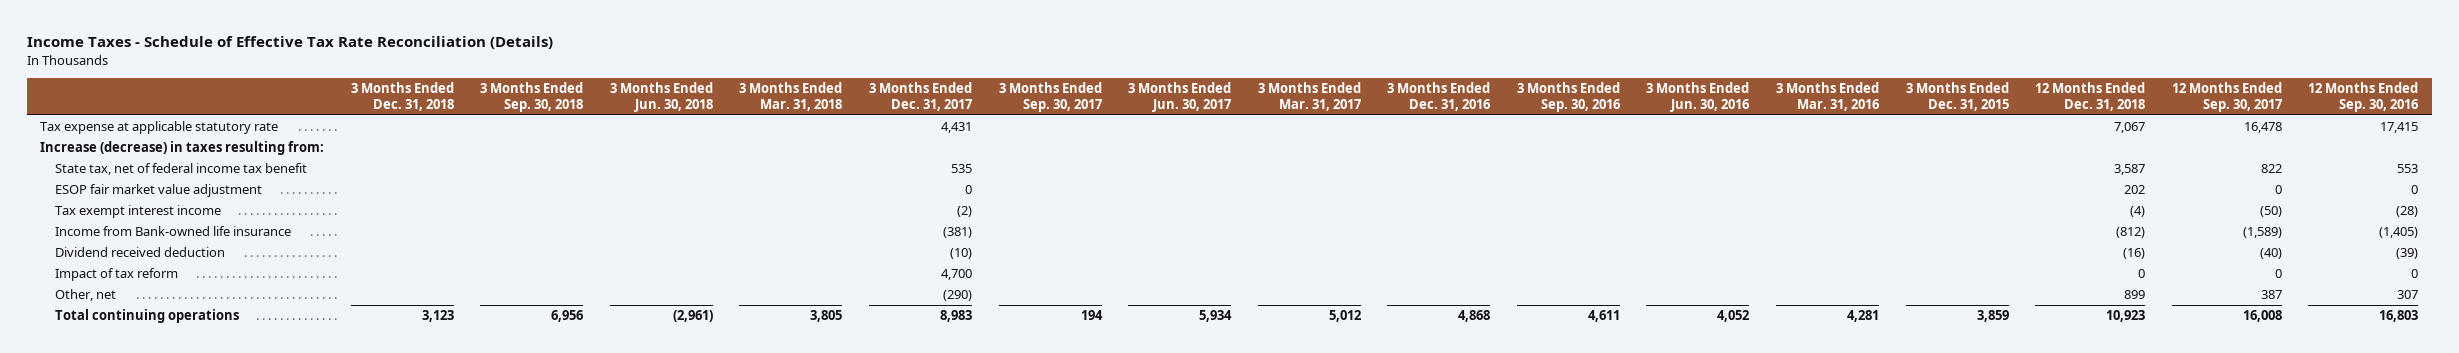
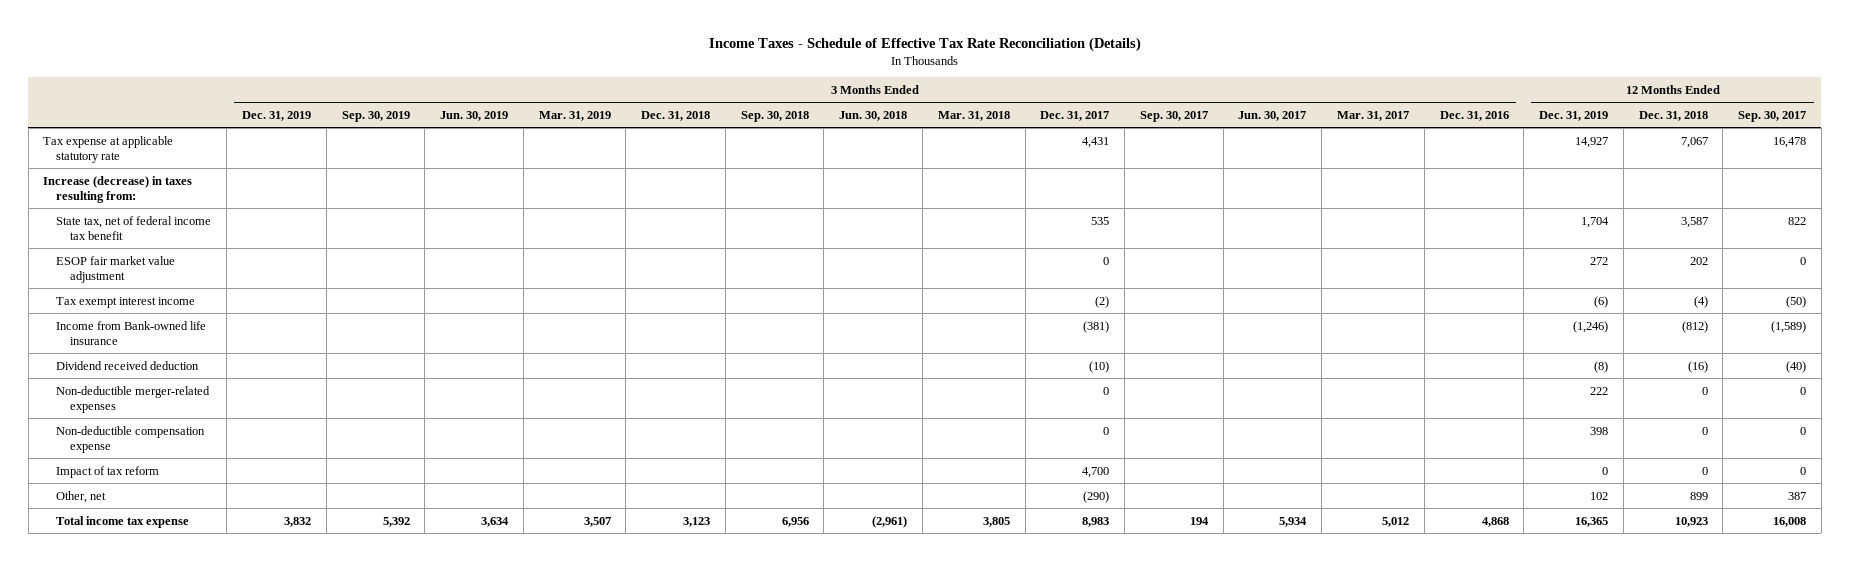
[1516,81,1620,113] 3 Months Ended Sep. 30, 2016 -> none
[1646,81,1750,113] 3 Months Ended Jun. 30, 2016 -> none
[1776,81,1880,112] 3 Months Ended Mar. 31, 2016 -> none
[1905,81,2009,112] 3 Months Ended Dec. 31, 2015 -> none
[2308,81,2419,113] 12 Months Ended Sep. 30, 2016 -> none
none -> [241,110,311,121] Dec. 31, 2019
none -> [341,110,410,122] Sep. 30, 2019
none -> [440,110,509,121] Jun. 30, 2019
none -> [538,110,611,121] Mar. 31, 2019
none -> [1539,110,1609,121] Dec. 31, 2019
none -> [56,385,211,414] Non-deductible merger-related expenses
none -> [56,425,206,454] Non-deductible compensation expense
[55,308,240,323] Total continuing operations -> [56,515,190,528] Total income tax expense

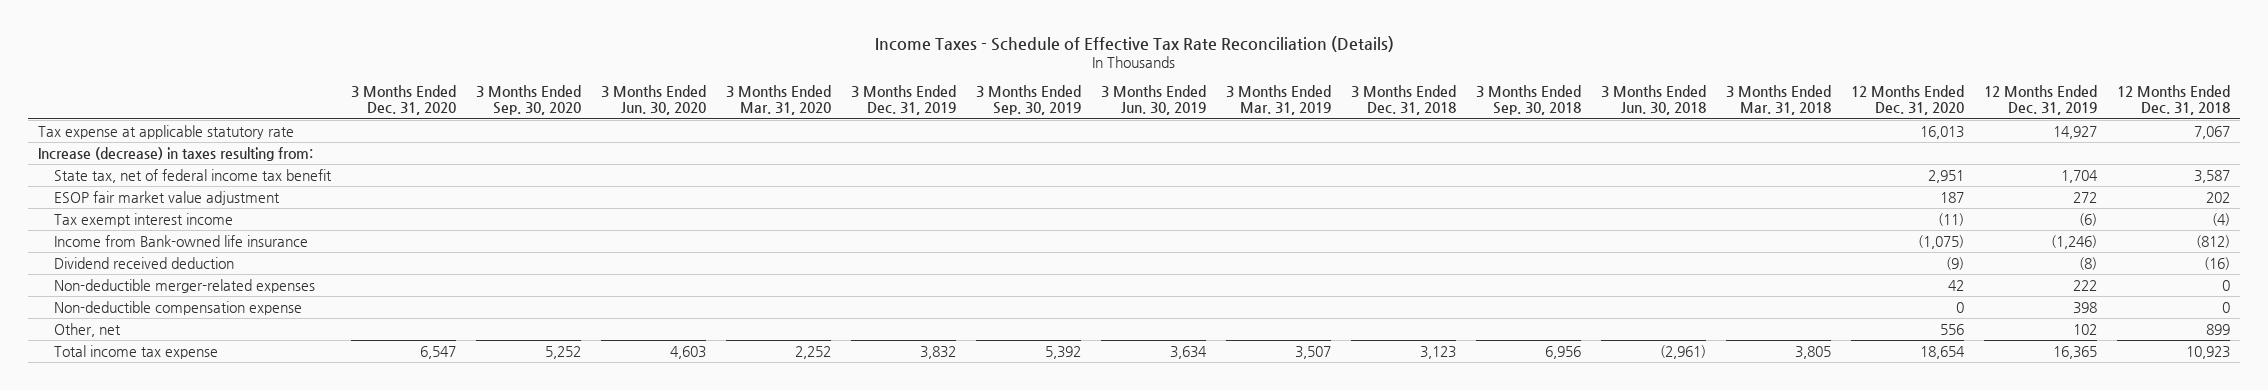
[1040,110,1110,121] Dec. 31, 2017 -> none
[1139,110,1208,122] Sep. 30, 2017 -> none
[1238,110,1307,121] Jun. 30, 2017 -> none
[1336,110,1409,121] Mar. 31, 2017 -> none
[1439,110,1509,121] Dec. 31, 2016 -> none
[1738,110,1807,122] Sep. 30, 2017 -> none
none -> [350,85,456,116] 3 Months Ended Dec. 31, 2020
none -> [475,85,581,116] 3 Months Ended Sep. 30, 2020
none -> [600,85,706,116] 3 Months Ended Jun. 30, 2020
none -> [725,85,831,116] 3 Months Ended Mar. 31, 2020
none -> [1850,85,1964,116] 12 Months Ended Dec. 31, 2020
[56,465,160,478] Impact of tax reform -> none

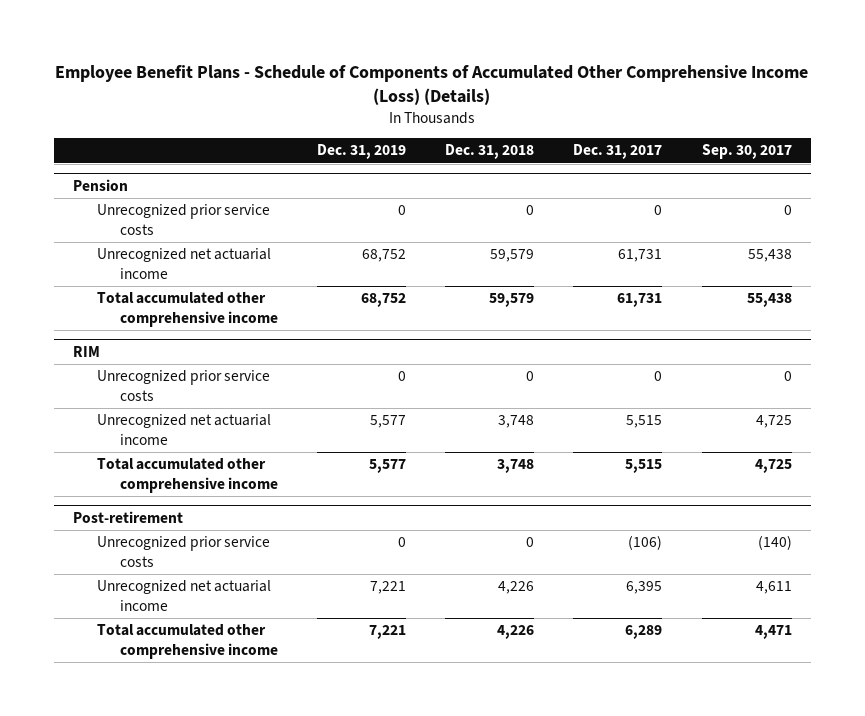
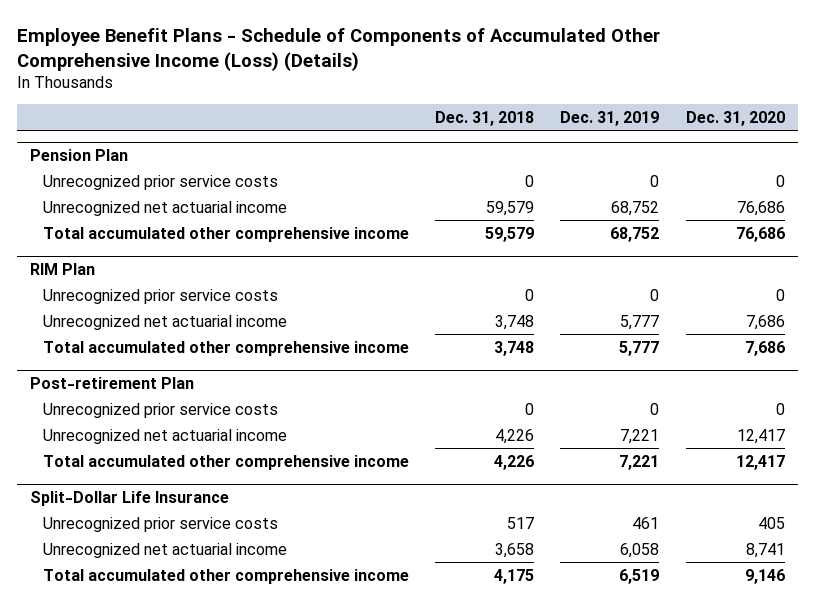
[573,144,663,160] Dec. 31, 2017 -> none
[701,144,792,160] Sep. 30, 2017 -> none
none -> [685,111,785,127] Dec. 31, 2020
[73,179,129,192] Pension -> [30,148,129,161] Pension Plan
[73,346,101,358] RIM -> [30,262,96,275] RIM Plan
[370,415,407,429] 5,577 -> [620,314,660,330] 5,777
[369,459,407,474] 5,577 -> [619,340,660,356] 5,777
[73,511,184,524] Post-retirement -> [30,376,195,389] Post-retirement Plan
none -> [30,490,230,506] Split-Dollar Life Insurance
none -> [43,516,279,532] Unrecognized prior service costs
none -> [43,542,288,558] Unrecognized net actuarial income
none -> [43,568,410,584] Total accumulated other comprehensive income

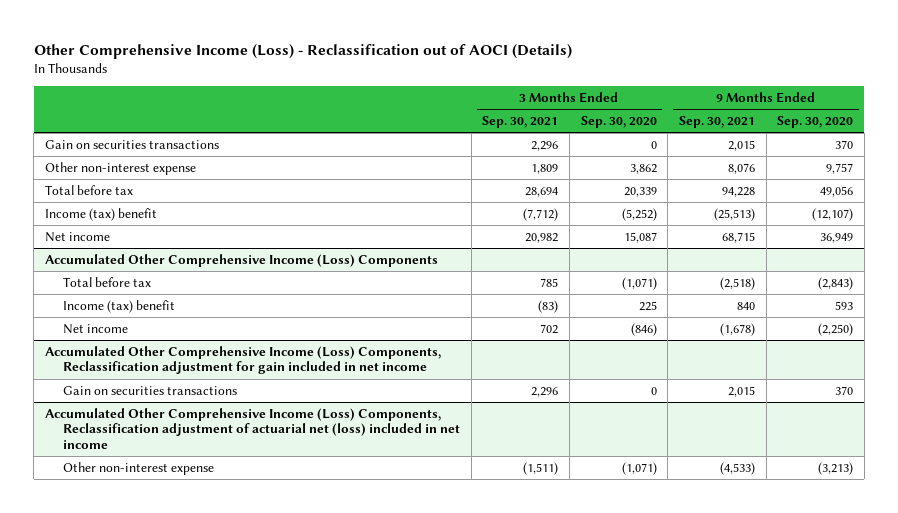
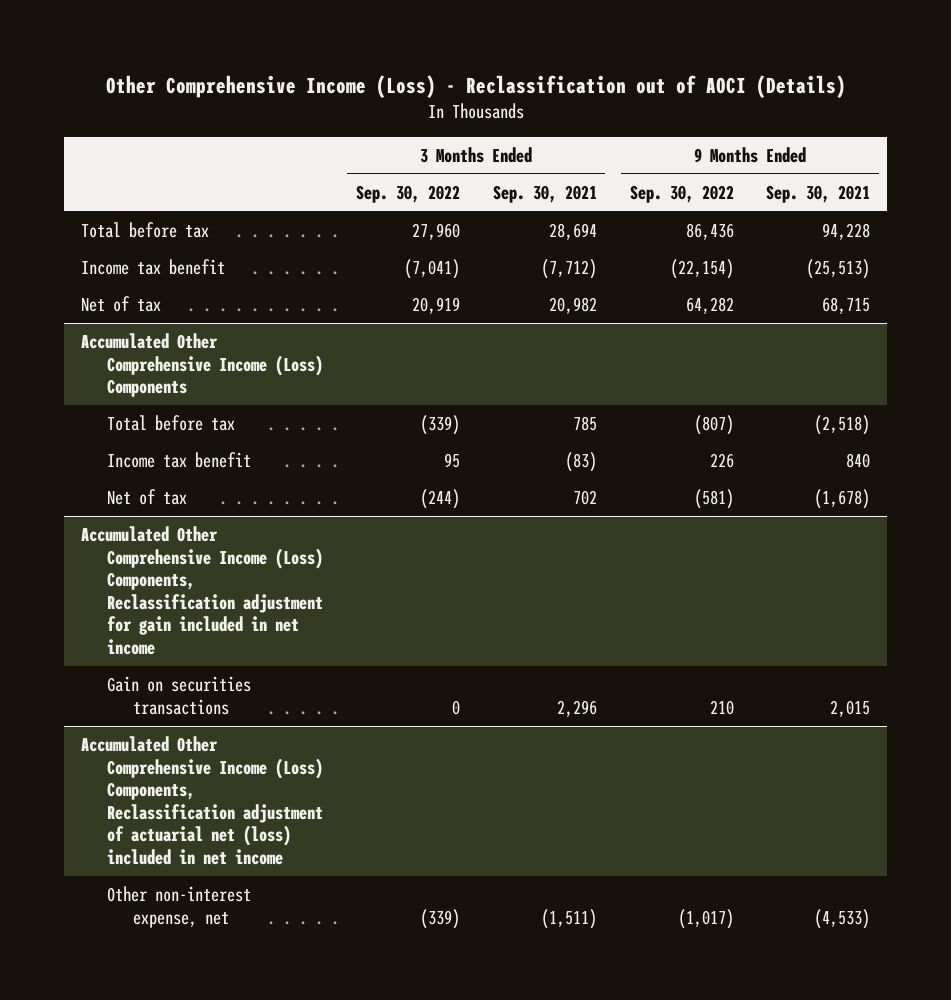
[580,116,657,129] Sep. 30, 2020 -> none
[777,116,854,129] Sep. 30, 2020 -> none
none -> [355,184,460,203] Sep. 30, 2022
none -> [629,184,734,203] Sep. 30, 2022
[44,139,219,149] Gain on securities transactions -> none
[44,161,196,175] Other non-interest expense -> none
[44,207,157,221] Income (tax) benefit -> [80,259,225,276] Income tax benefit
[44,231,110,242] Net income -> [80,296,161,313] Net of tax
[62,299,175,313] Income (tax) benefit -> [106,452,251,469] Income tax benefit
[62,323,128,334] Net income -> [106,489,187,506] Net of tax
[62,461,214,475] Other non-interest expense -> [106,886,251,928] Other non-interest expense, net

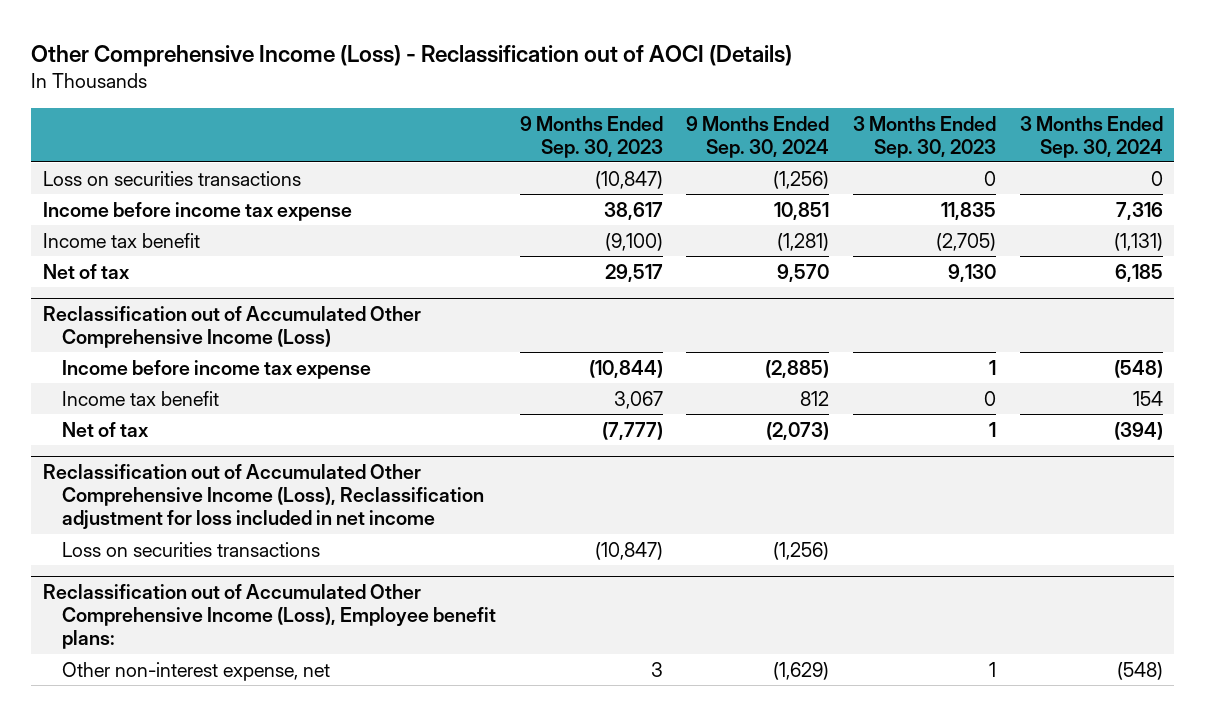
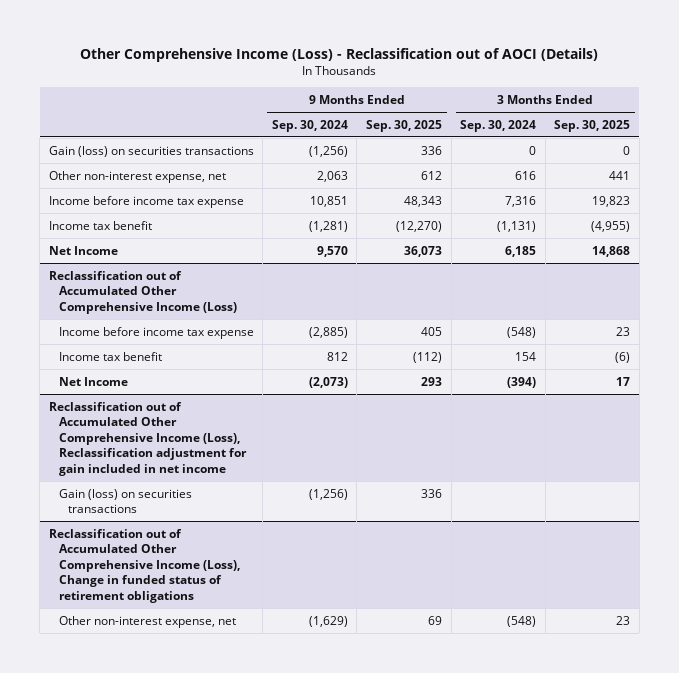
[519,115,663,158] 9 Months Ended Sep. 30, 2023 -> none
[853,115,997,158] 3 Months Ended Sep. 30, 2023 -> none
none -> [365,119,442,132] Sep. 30, 2025
none -> [554,119,631,132] Sep. 30, 2025
[42,170,301,186] Loss on securities transactions -> [48,145,254,157] Gain (loss) on securities transactions
none -> [48,170,226,183] Other non-interest expense, net
[42,263,130,279] Net of tax -> [48,245,118,255] Net Income
[42,584,497,650] Reclassification out of Accumulated Other Comprehensive Income (Loss), Employee benefit plans: -> none
[62,421,150,437] Net of tax -> [58,376,128,386] Net Income
[42,464,485,530] Reclassification out of Accumulated Other Comprehensive Income (Loss), Reclassification adjustment for loss included in net income -> [48,401,247,476] Reclassification out of Accumulated Other Comprehensive Income (Loss), Reclassification adjustment for gain included in net income
[62,541,321,557] Loss on securities transactions -> [58,488,192,514] Gain (loss) on securities transactions
none -> [48,528,240,603] Reclassification out of Accumulated Other Comprehensive Income (Loss), Change in funded status of retirement obligations

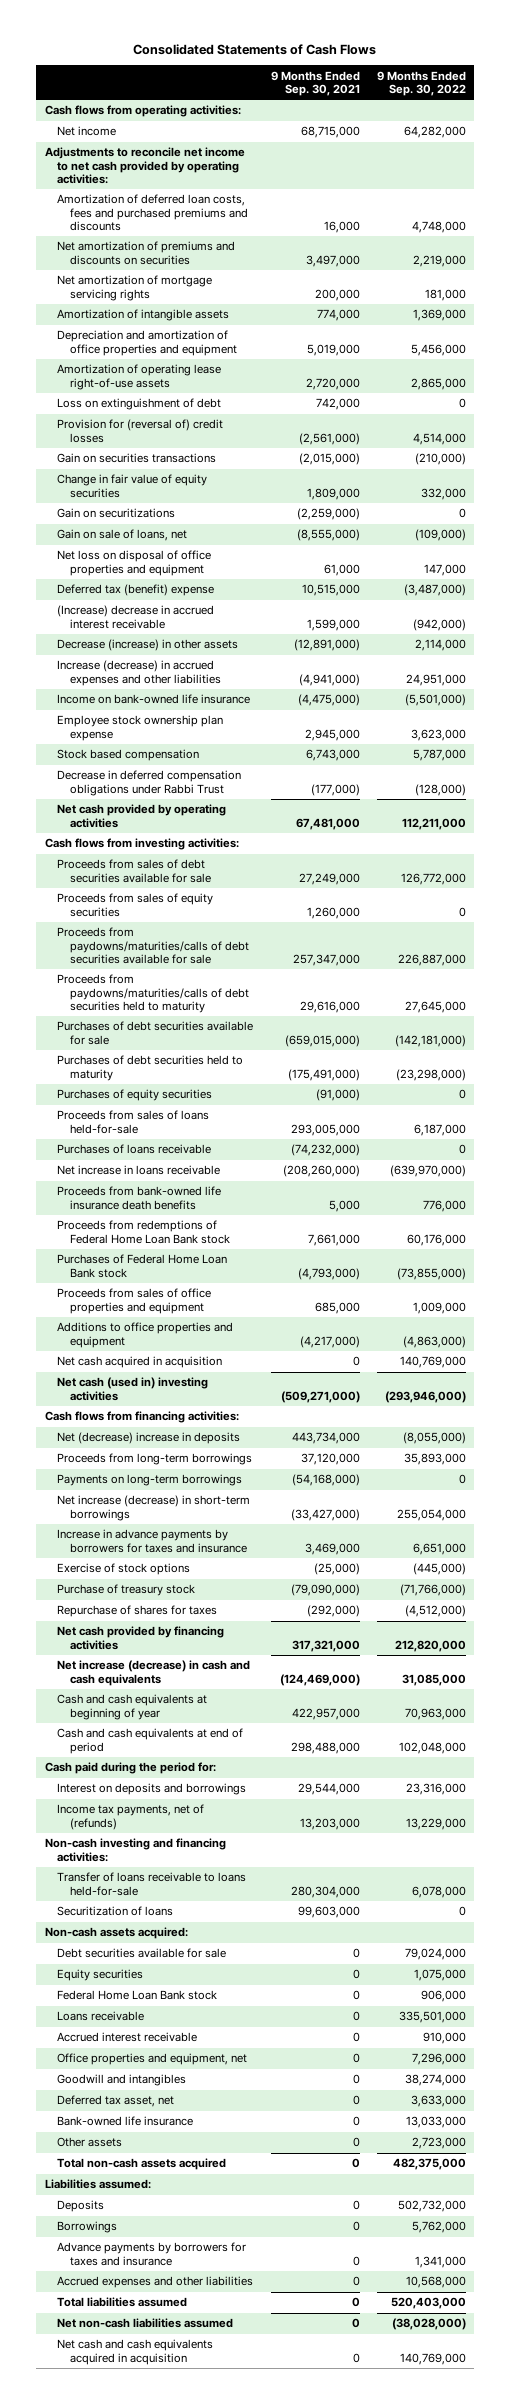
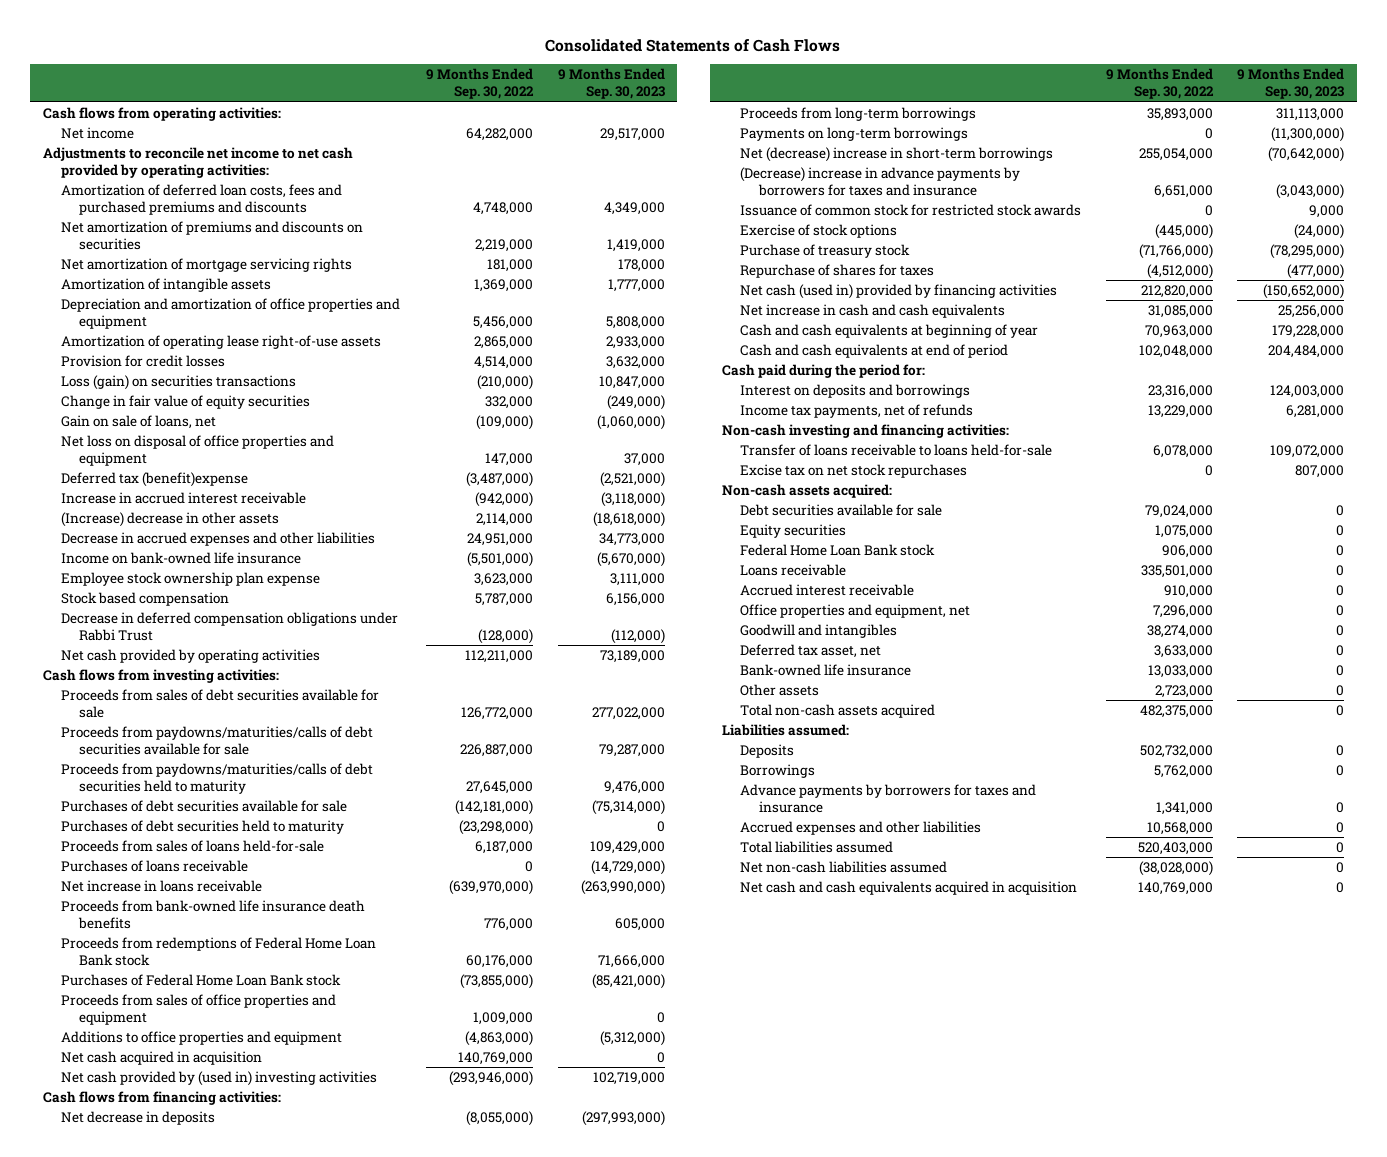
[270,70,360,96] 9 Months Ended Sep. 30, 2021 -> none
none -> [557,68,665,100] 9 Months Ended Sep. 30, 2023
[57,398,222,411] Loss on extinguishment of debt -> none
[57,419,224,443] Provision for (reversal of) credit losses -> [60,354,225,367] Provision for credit losses
[57,453,217,464] Gain on securities transactions -> [60,374,296,390] Loss (gain) on securities transactions
[57,508,176,519] Gain on securitizations -> none
[57,584,215,597] Deferred tax (benefit) expense -> [60,471,248,487] Deferred tax (benefit)expense
[57,605,215,629] (Increase) decrease in accrued interest receivable -> [60,491,306,504] Increase in accrued interest receivable
[57,639,239,652] Decrease (increase) in other assets -> [60,511,279,527] (Increase) decrease in other assets
[57,660,222,686] Increase (decrease) in accrued expenses and other liabilities -> [60,531,375,546] Decrease in accrued expenses and other liabilities
[57,893,214,917] Proceeds from sales of equity securities -> none
[57,1089,213,1102] Purchases of equity securities -> none
[57,1377,209,1401] Net cash (used in) investing activities -> [60,1070,377,1086] Net cash provided by (used in) investing activities
[57,1432,241,1445] Net (decrease) increase in deposits -> [60,1110,215,1125] Net decrease in deposits
[57,1495,251,1521] Net increase (decrease) in short-term borrowings -> [740,146,1054,162] Net (decrease) increase in short-term borrowings
[57,1529,248,1553] Increase in advance payments by borrowers for taxes and insurance -> [740,166,1021,196] (Decrease) increase in advance payments by borrowers for taxes and insurance
none -> [740,203,1082,216] Issuance of common stock for restricted stock awards
[57,1626,225,1650] Net cash provided by financing activities -> [740,283,1058,299] Net cash (used in) provided by financing activities
[57,1660,251,1686] Net increase (decrease) in cash and cash equivalents -> [740,303,1006,318] Net increase in cash and cash equivalents
[57,1804,205,1830] Income tax payments, net of (refunds) -> [740,403,974,418] Income tax payments, net of refunds
[57,1906,174,1917] Securitization of loans -> none
none -> [740,463,968,478] Excise tax on net stock repurchases

